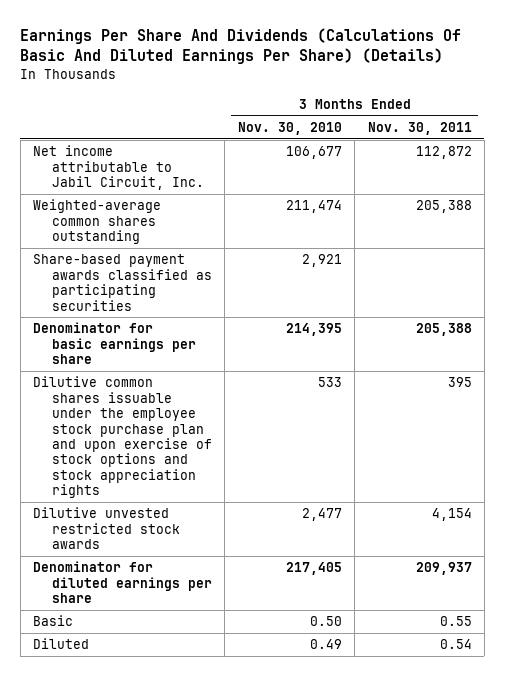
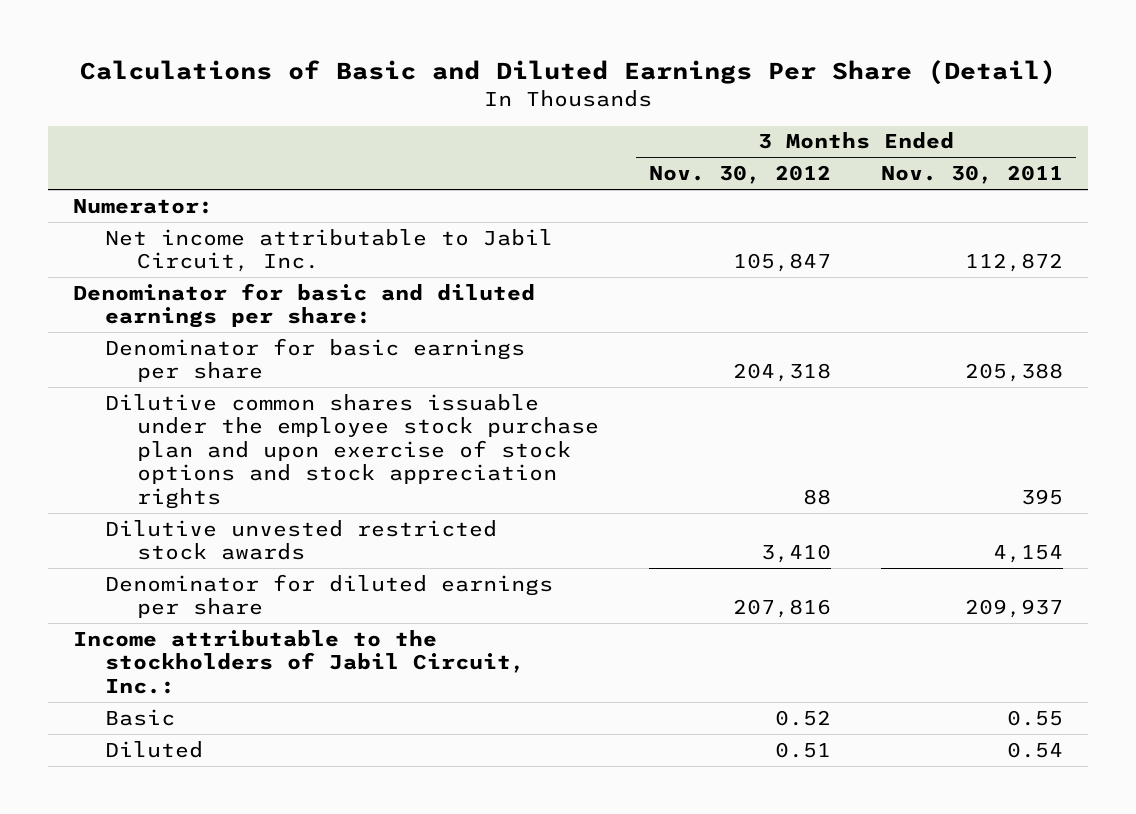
[20,27,462,65] Earnings Per Share And Dividends (Calculations Of Basic And Diluted Earnings Per Share) (Details) -> [80,59,1057,85] Calculations of Basic and Diluted Earnings Per Share (Detail)
[237,121,342,135] Nov. 30, 2010 -> none
none -> [648,165,831,185] Nov. 30, 2012
none -> [73,198,214,214] Numerator:
[33,199,162,245] Weighted-average common shares outstanding -> none
[33,254,213,311] Share-based payment awards classified as participating securities -> none
none -> [73,282,536,329] Denominator for basic and diluted earnings per share:
none -> [73,629,525,694] Income attributable to the stockholders of Jabil Circuit, Inc.:

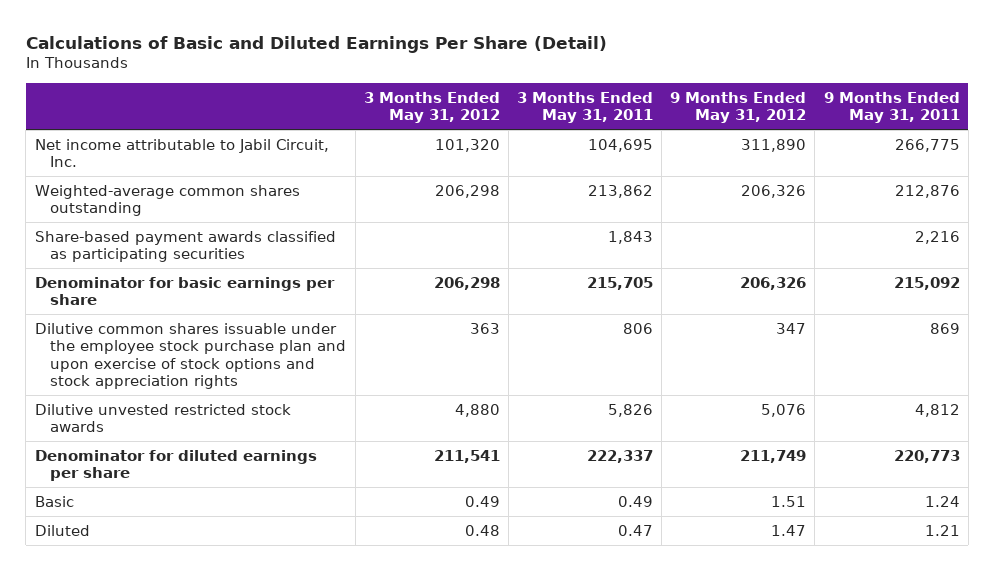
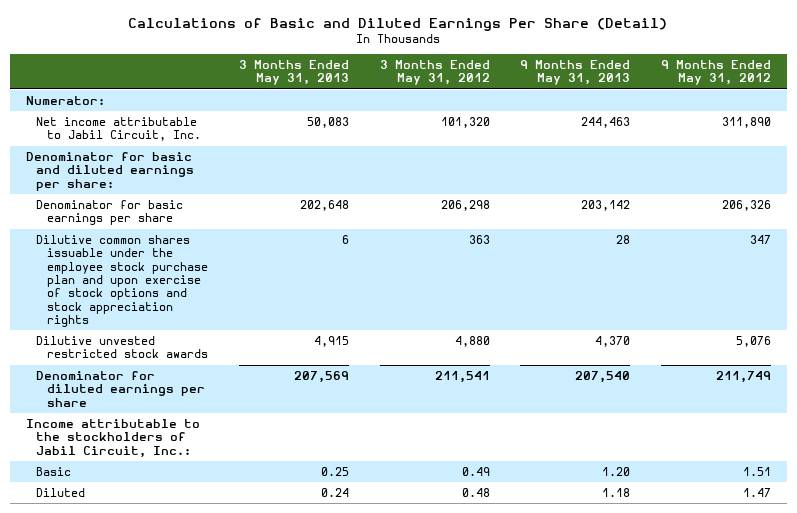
[517,91,654,124] 3 Months Ended May 31, 2011 -> none
[823,91,960,124] 9 Months Ended May 31, 2011 -> none
none -> [238,60,349,86] 3 Months Ended May 31, 2013
none -> [520,60,631,86] 9 Months Ended May 31, 2013
none -> [25,95,105,105] Numerator:
[34,184,300,217] Weighted-average common shares outstanding -> none
[34,230,336,263] Share-based payment awards classified as participating securities -> none
none -> [25,151,195,191] Denominator for basic and diluted earnings per share:
none -> [25,418,200,458] Income attributable to the stockholders of Jabil Circuit, Inc.:

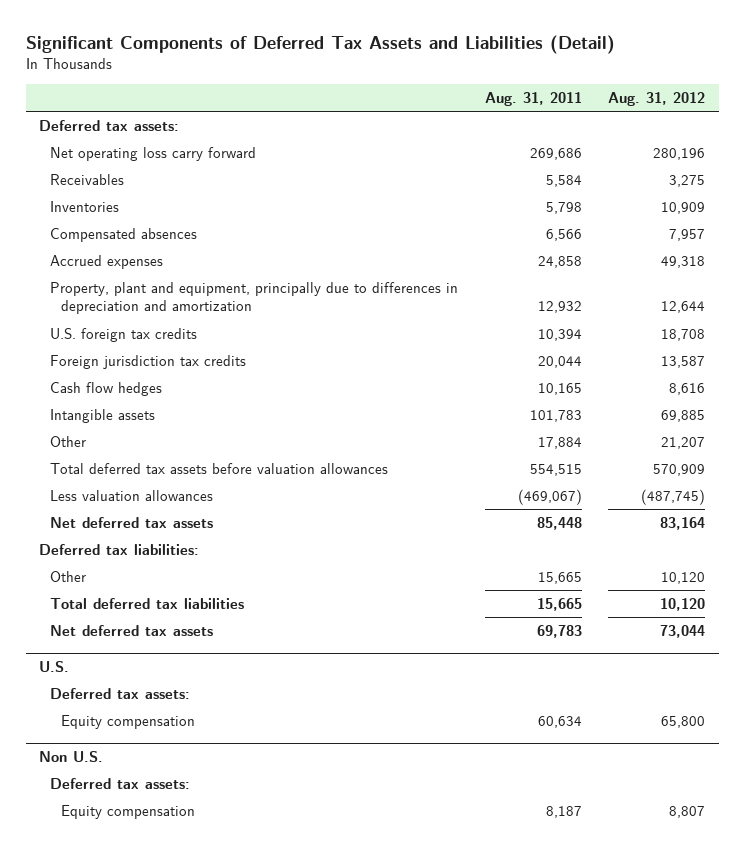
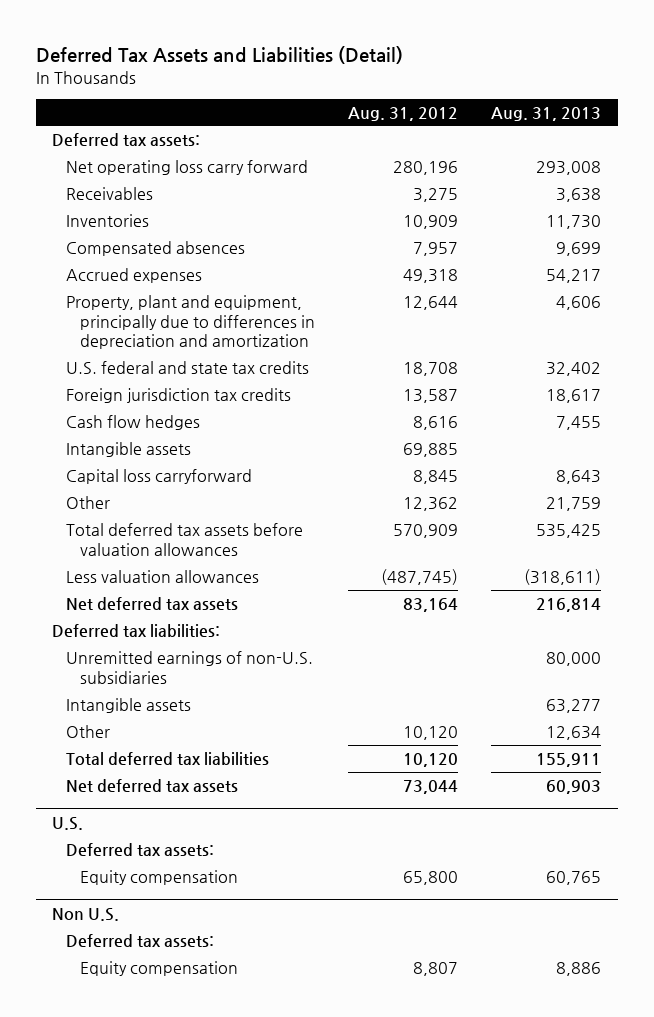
[25,35,615,55] Significant Components of Deferred Tax Assets and Liabilities (Detail) -> [35,45,403,64] Deferred Tax Assets and Liabilities (Detail)
[484,92,582,107] Aug. 31, 2011 -> none
none -> [491,106,602,121] Aug. 31, 2013
[50,327,198,342] U.S. foreign tax credits -> [66,360,310,374] U.S. federal and state tax credits
none -> [66,468,253,484] Capital loss carryforward
[661,436,706,449] 21,207 -> [403,496,459,511] 12,362
none -> [66,650,314,684] Unremitted earnings of non-U.S. subsidiaries
none -> [66,697,192,713] Intangible assets

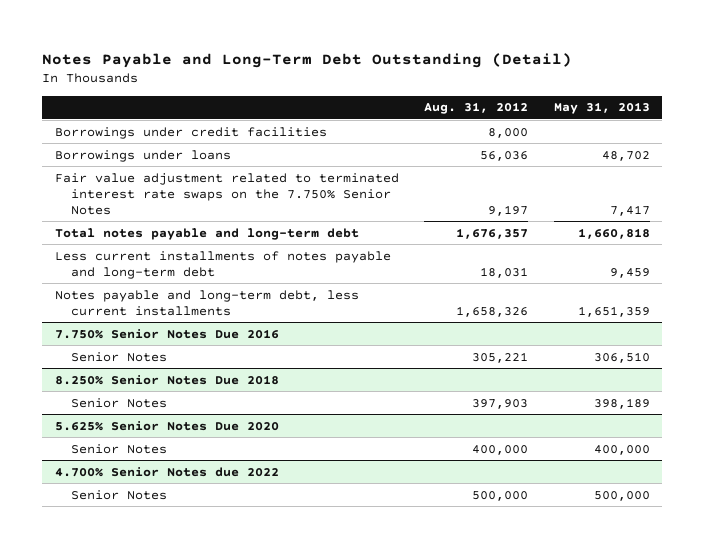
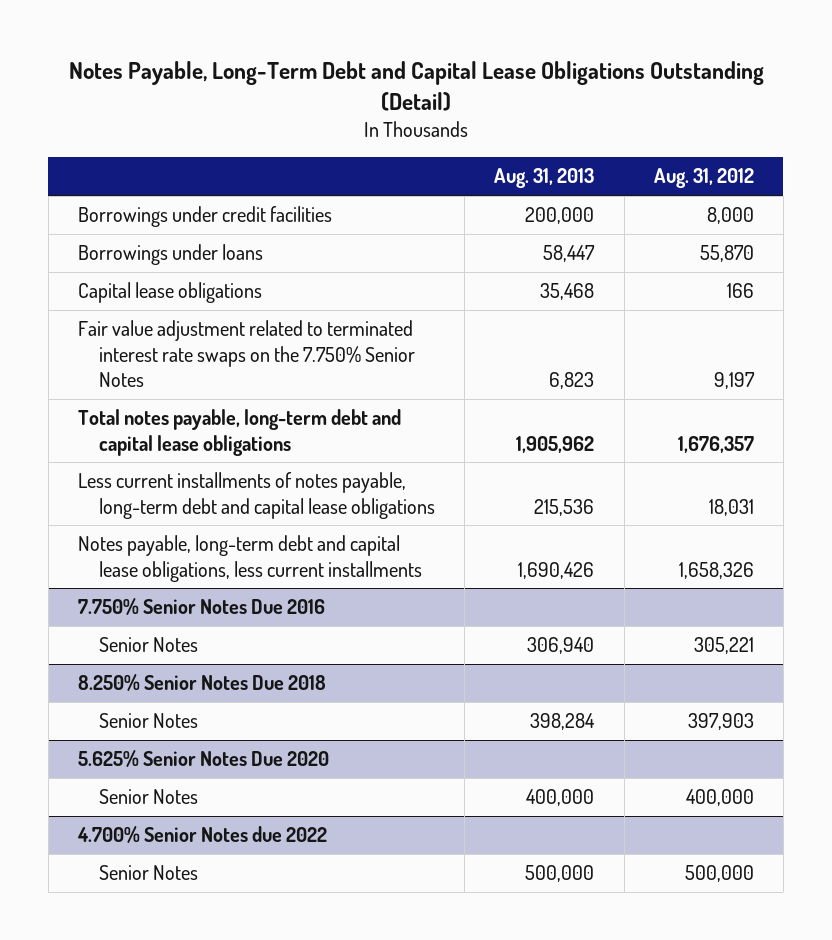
[42,52,573,68] Notes Payable and Long-Term Debt Outstanding (Detail) -> [68,61,764,112] Notes Payable, Long-Term Debt and Capital Lease Obligations Outstanding (Detail)
[553,102,650,115] May 31, 2013 -> none
none -> [494,168,595,189] Aug. 31, 2013
[480,150,529,161] 56,036 -> [699,245,754,263] 55,870
none -> [78,282,263,304] Capital lease obligations
[54,227,359,240] Total notes payable and long-term debt -> [78,409,402,456] Total notes payable, long-term debt and capital lease obligations
[54,250,391,279] Less current installments of notes payable and long-term debt -> [78,472,435,519] Less current installments of notes payable, long-term debt and capital lease obligations
[54,289,359,316] Notes payable and long-term debt, less current installments -> [78,535,422,582] Notes payable, long-term debt and capital lease obligations, less current installments

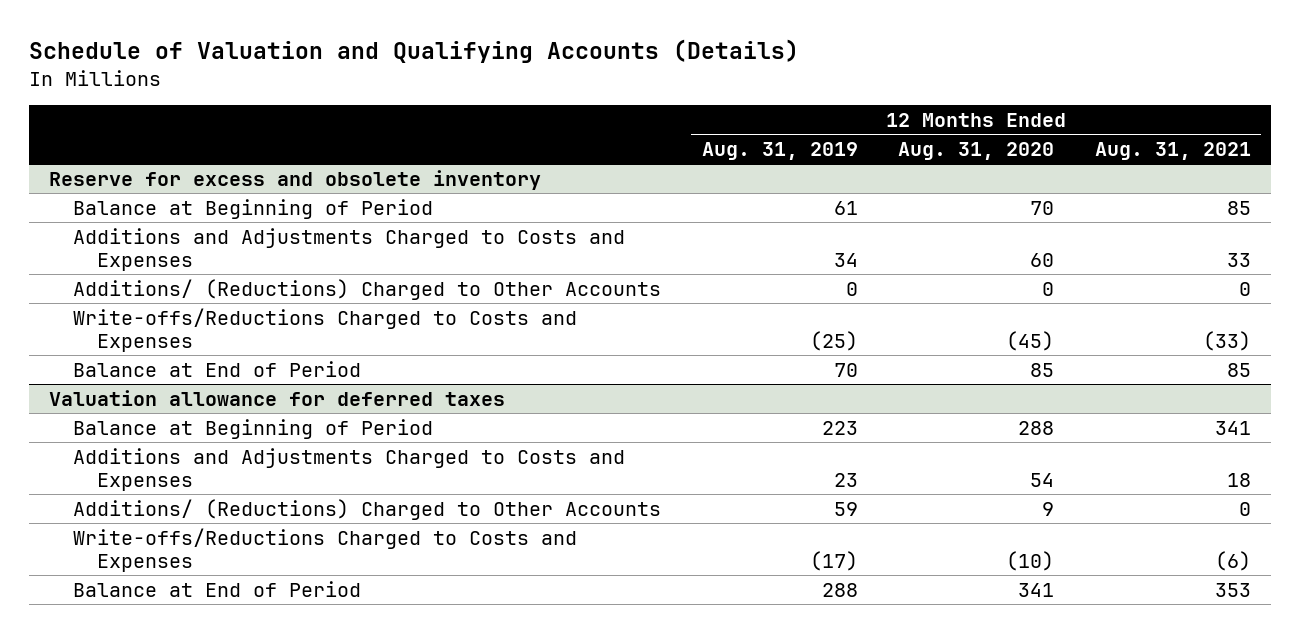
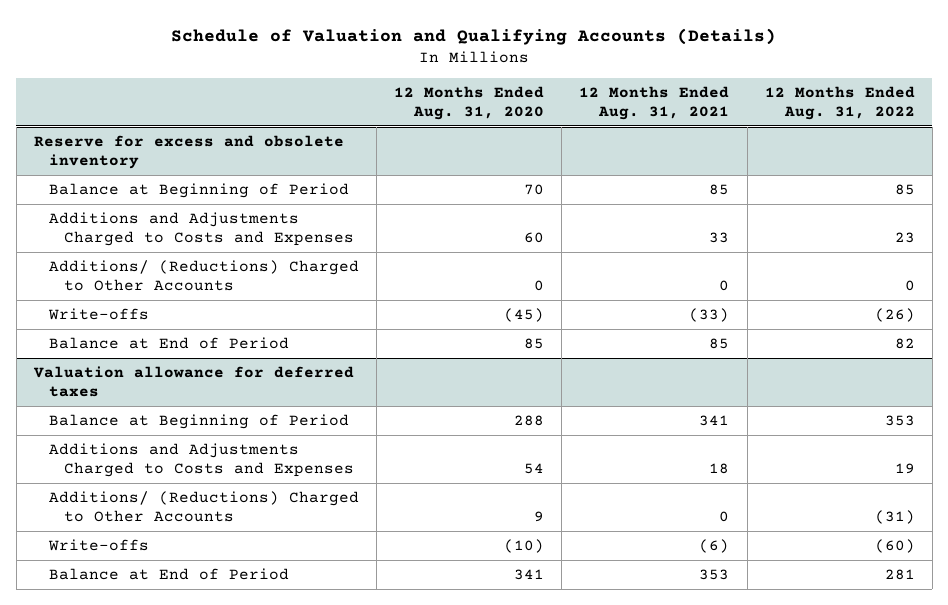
[701,141,858,160] Aug. 31, 2019 -> none
none -> [764,85,915,120] 12 Months Ended Aug. 31, 2022
[72,307,577,353] Write-offs/Reductions Charged to Costs and Expenses -> [47,308,149,321] Write-offs
[72,527,577,573] Write-offs/Reductions Charged to Costs and Expenses -> [47,539,149,552] Write-offs

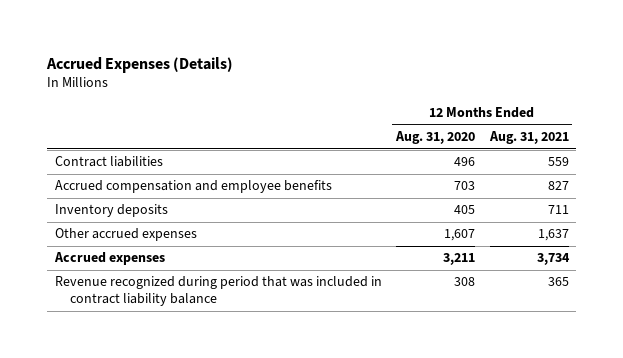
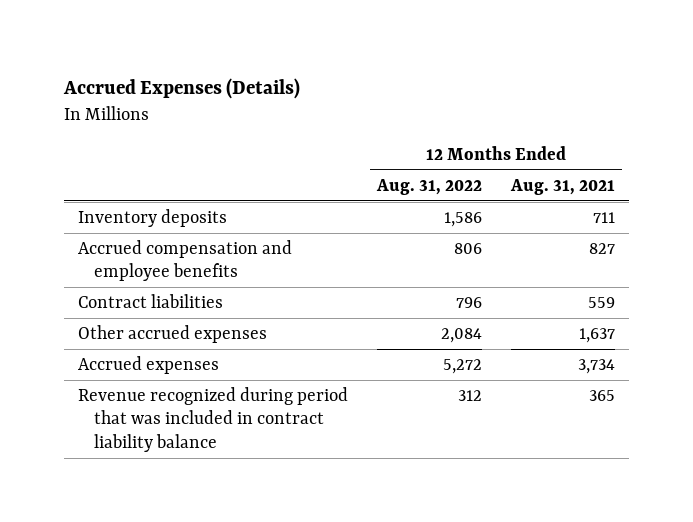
[395,131,476,145] Aug. 31, 2020 -> none
none -> [376,178,483,195] Aug. 31, 2022
[54,180,332,194] Accrued compensation and employee benefits -> [78,239,293,282] Accrued compensation and employee benefits
[54,156,163,168] Contract liabilities -> [78,293,224,308] Contract liabilities

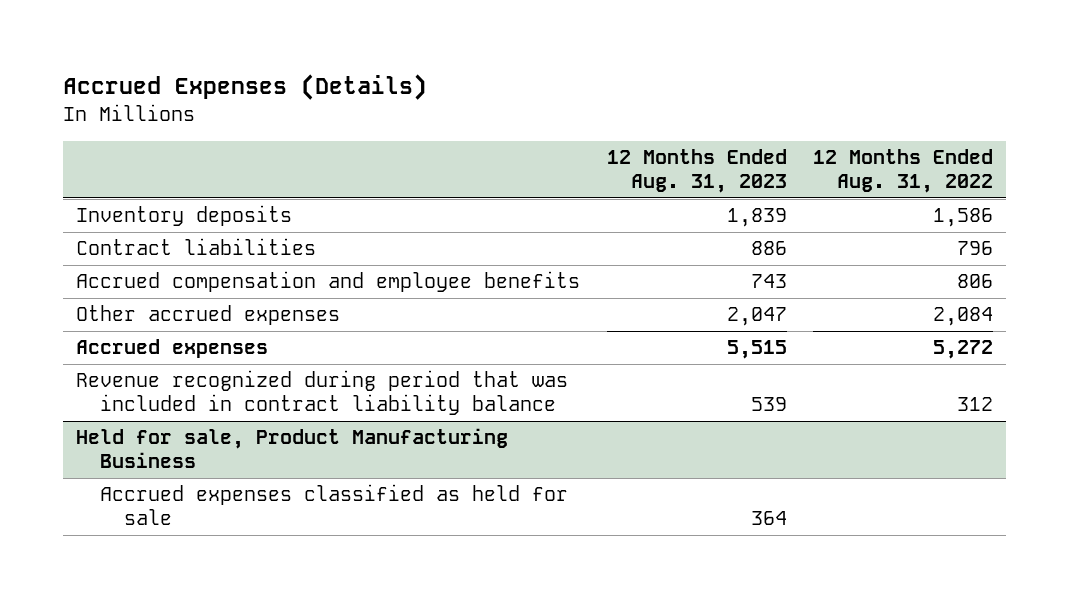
[509,178,615,195] Aug. 31, 2021 -> none
none -> [606,149,787,194] 12 Months Ended Aug. 31, 2023
[78,239,293,282] Accrued compensation and employee benefits -> [76,271,581,293] Accrued compensation and employee benefits
none -> [76,428,509,469] Held for sale, Product Manufacturing Business
none -> [99,484,568,526] Accrued expenses classified as held for sale

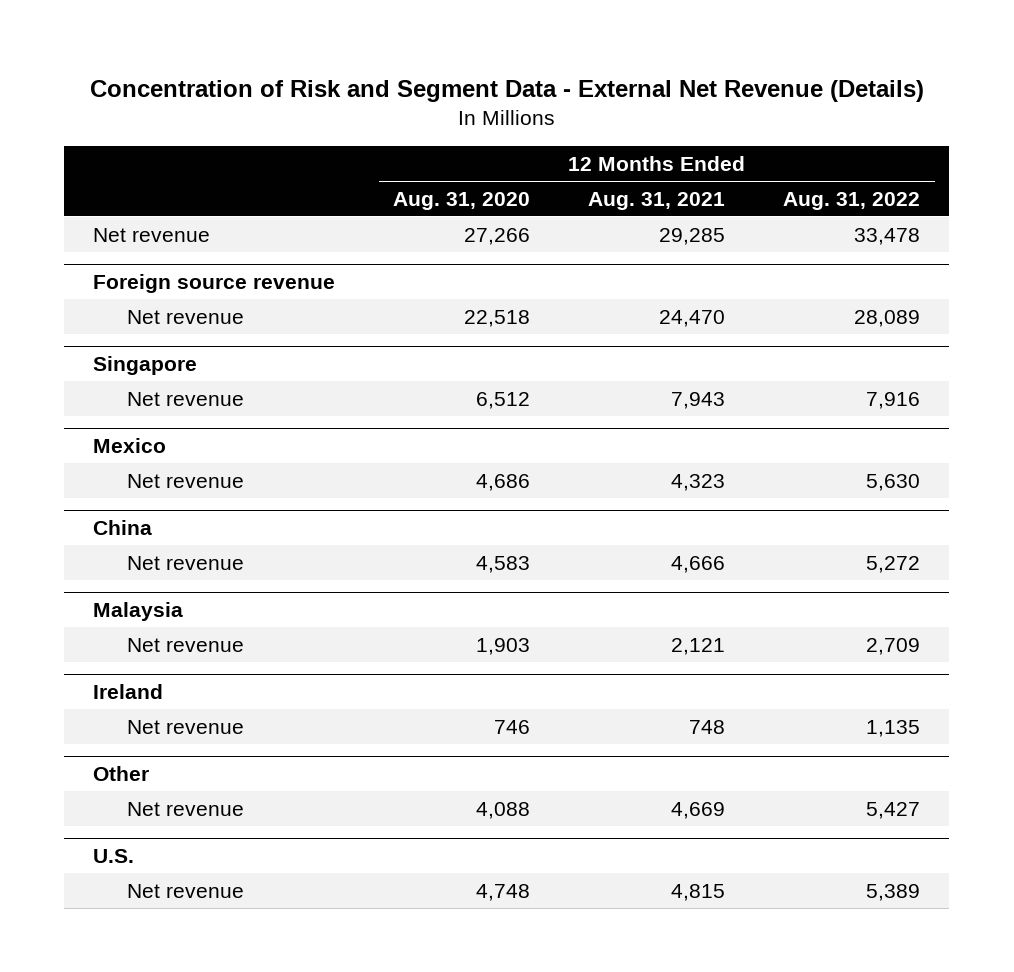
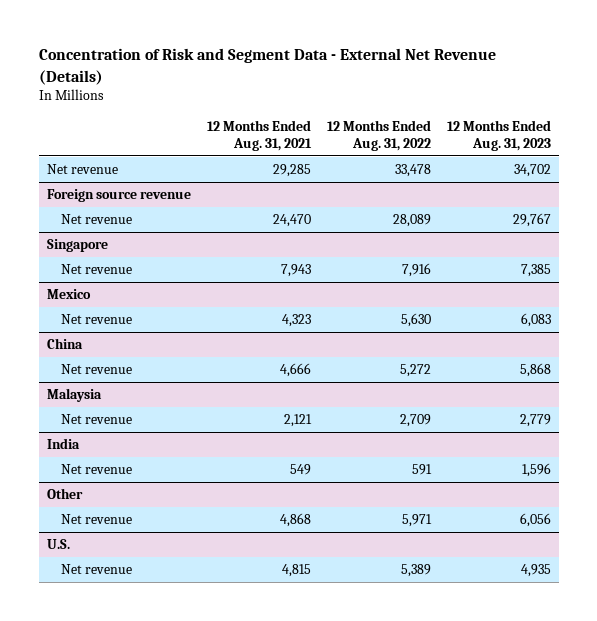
[393,191,531,210] Aug. 31, 2020 -> none
none -> [446,120,551,151] 12 Months Ended Aug. 31, 2023
[93,684,164,700] Ireland -> none
none -> [46,438,80,450] India
[689,719,726,734] 748 -> [289,464,311,476] 549
[866,719,921,737] 1,135 -> [411,464,432,476] 591
[671,801,726,819] 4,669 -> [279,513,311,528] 4,868
[866,801,921,819] 5,427 -> [401,514,432,528] 5,971

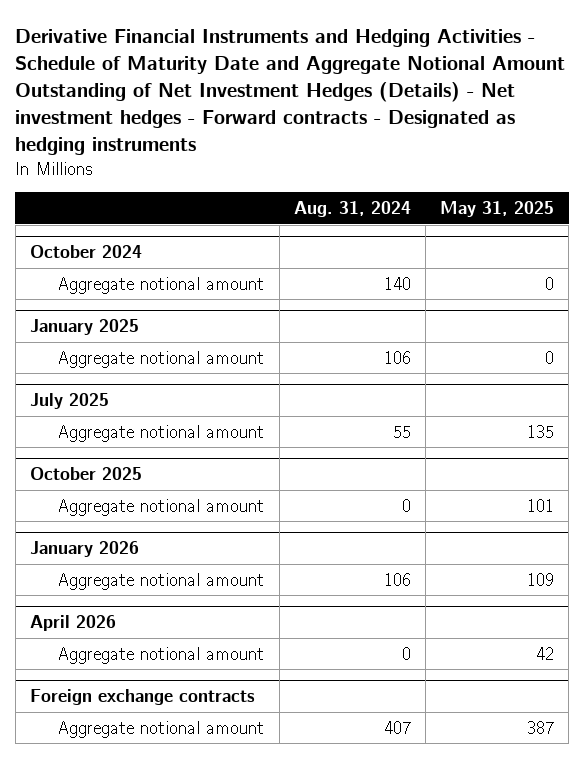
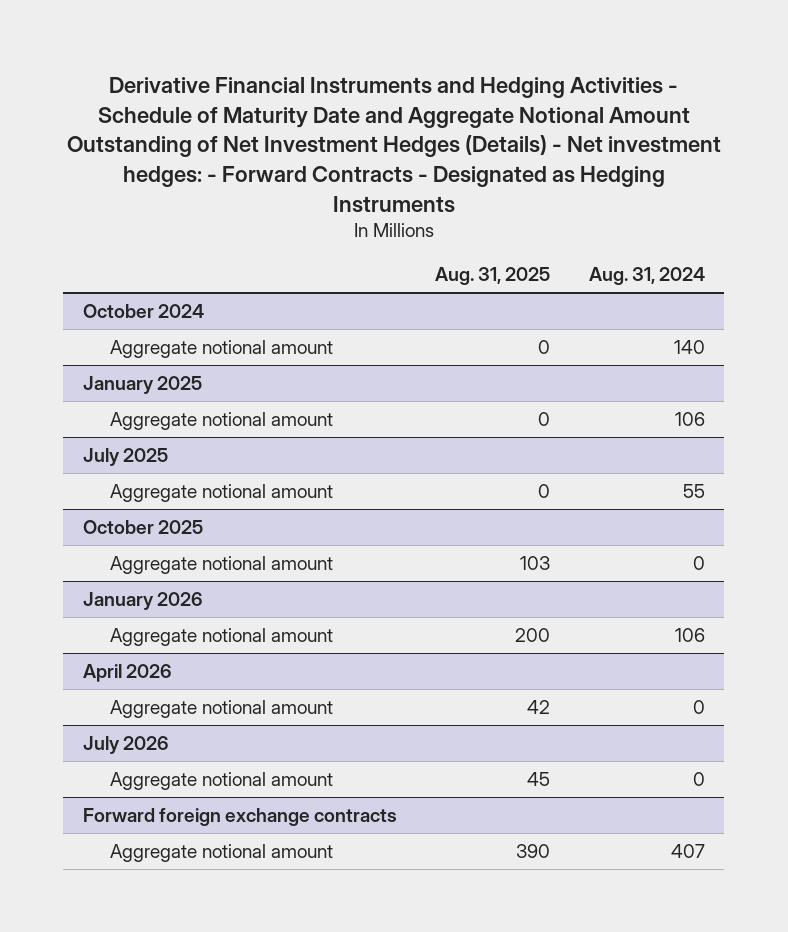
[15,28,566,156] Derivative Financial Instruments and Hedging Activities - Schedule of Maturity Date and Aggregate Notional Amount Outstanding of Net Investment Hedges (Details) - Net investment hedges - Forward contracts - Designated as hedging instruments -> [66,77,721,213] Derivative Financial Instruments and Hedging Activities - Schedule of Maturity Date and Aggregate Notional Amount Outstanding of Net Investment Hedges (Details) - Net investment hedges: - Forward Contracts - Designated as Hedging Instruments
[440,201,555,218] May 31, 2025 -> none
none -> [435,267,551,286] Aug. 31, 2025
none -> [82,735,169,754] July 2026
none -> [109,771,333,790] Aggregate notional amount
[30,689,256,706] Foreign exchange contracts -> [82,807,397,826] Forward foreign exchange contracts

